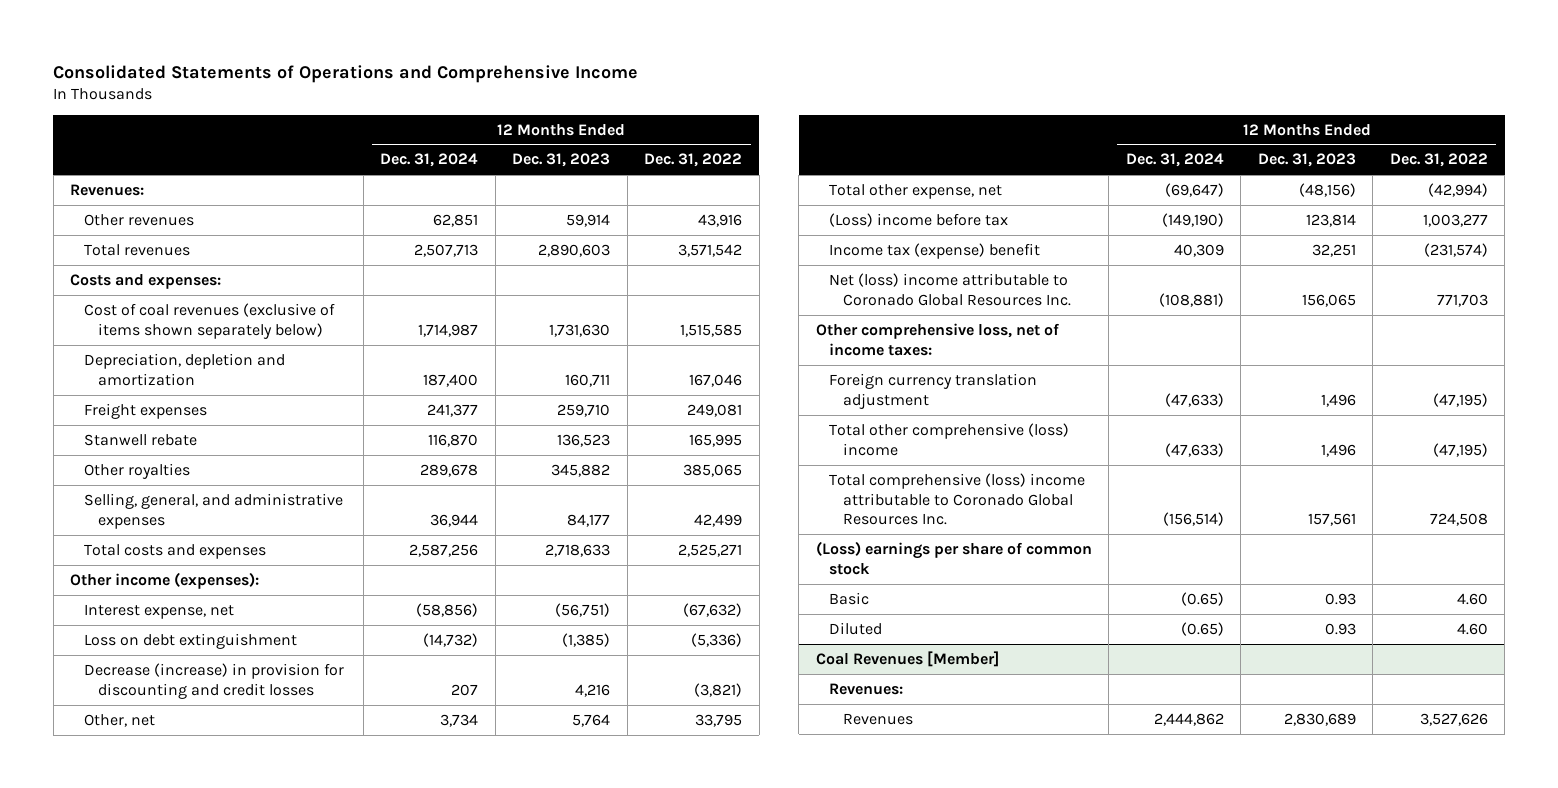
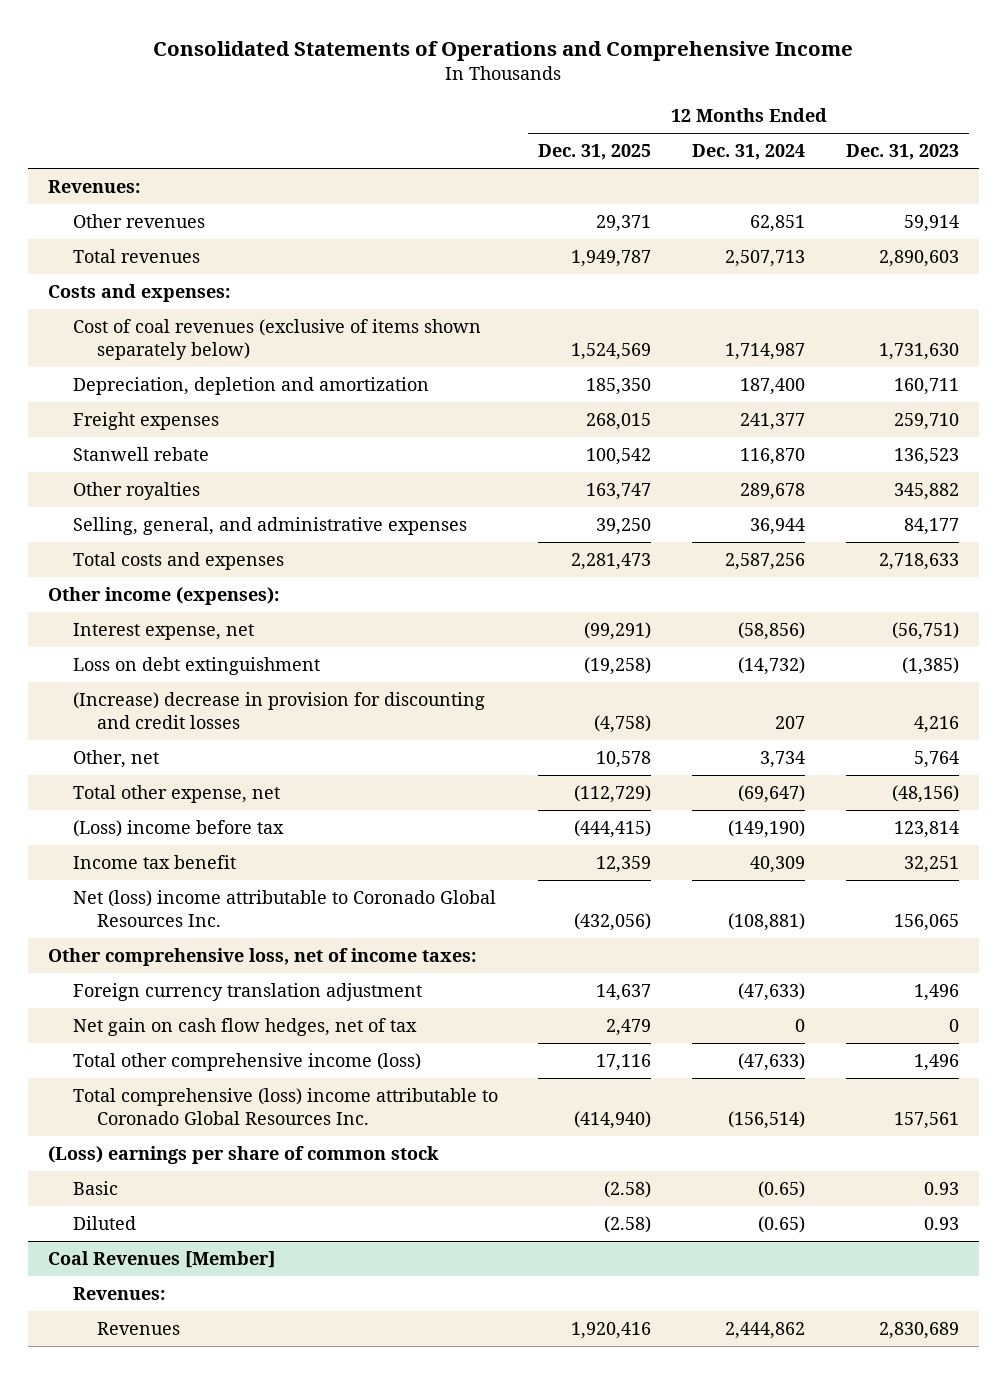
[644,153,743,168] Dec. 31, 2022 -> none
none -> [538,144,652,161] Dec. 31, 2025
[83,662,344,699] Decrease (increase) in provision for discounting and credit losses -> [72,691,485,729] (Increase) decrease in provision for discounting and credit losses
[829,242,1041,259] Income tax (expense) benefit -> [72,854,236,869] Income tax benefit
none -> [72,1017,417,1036] Net gain on cash flow hedges, net of tax
[829,422,1070,456] Total other comprehensive (loss) income -> [72,1052,421,1071] Total other comprehensive income (loss)

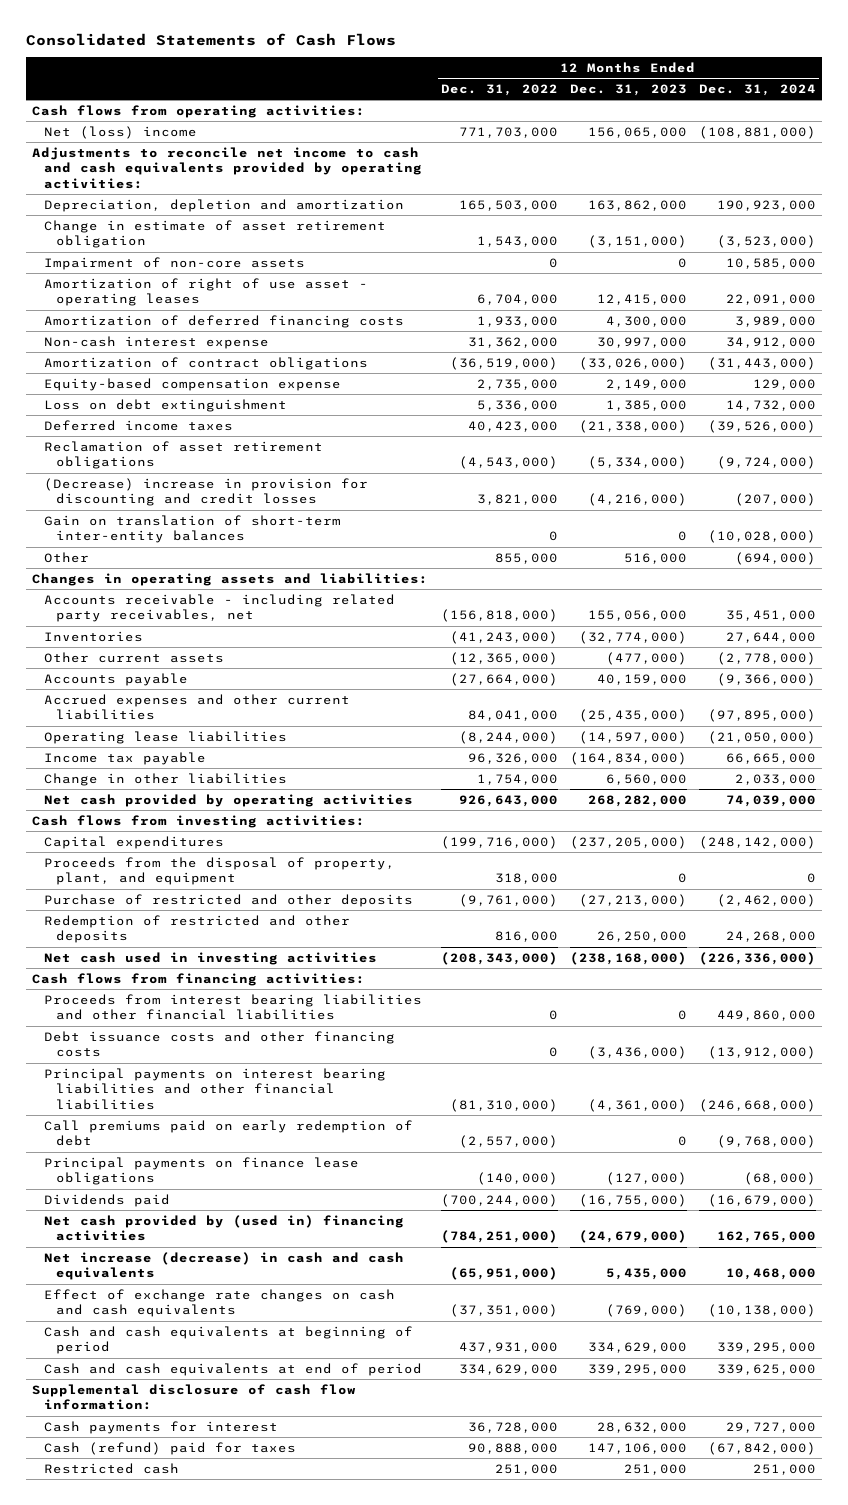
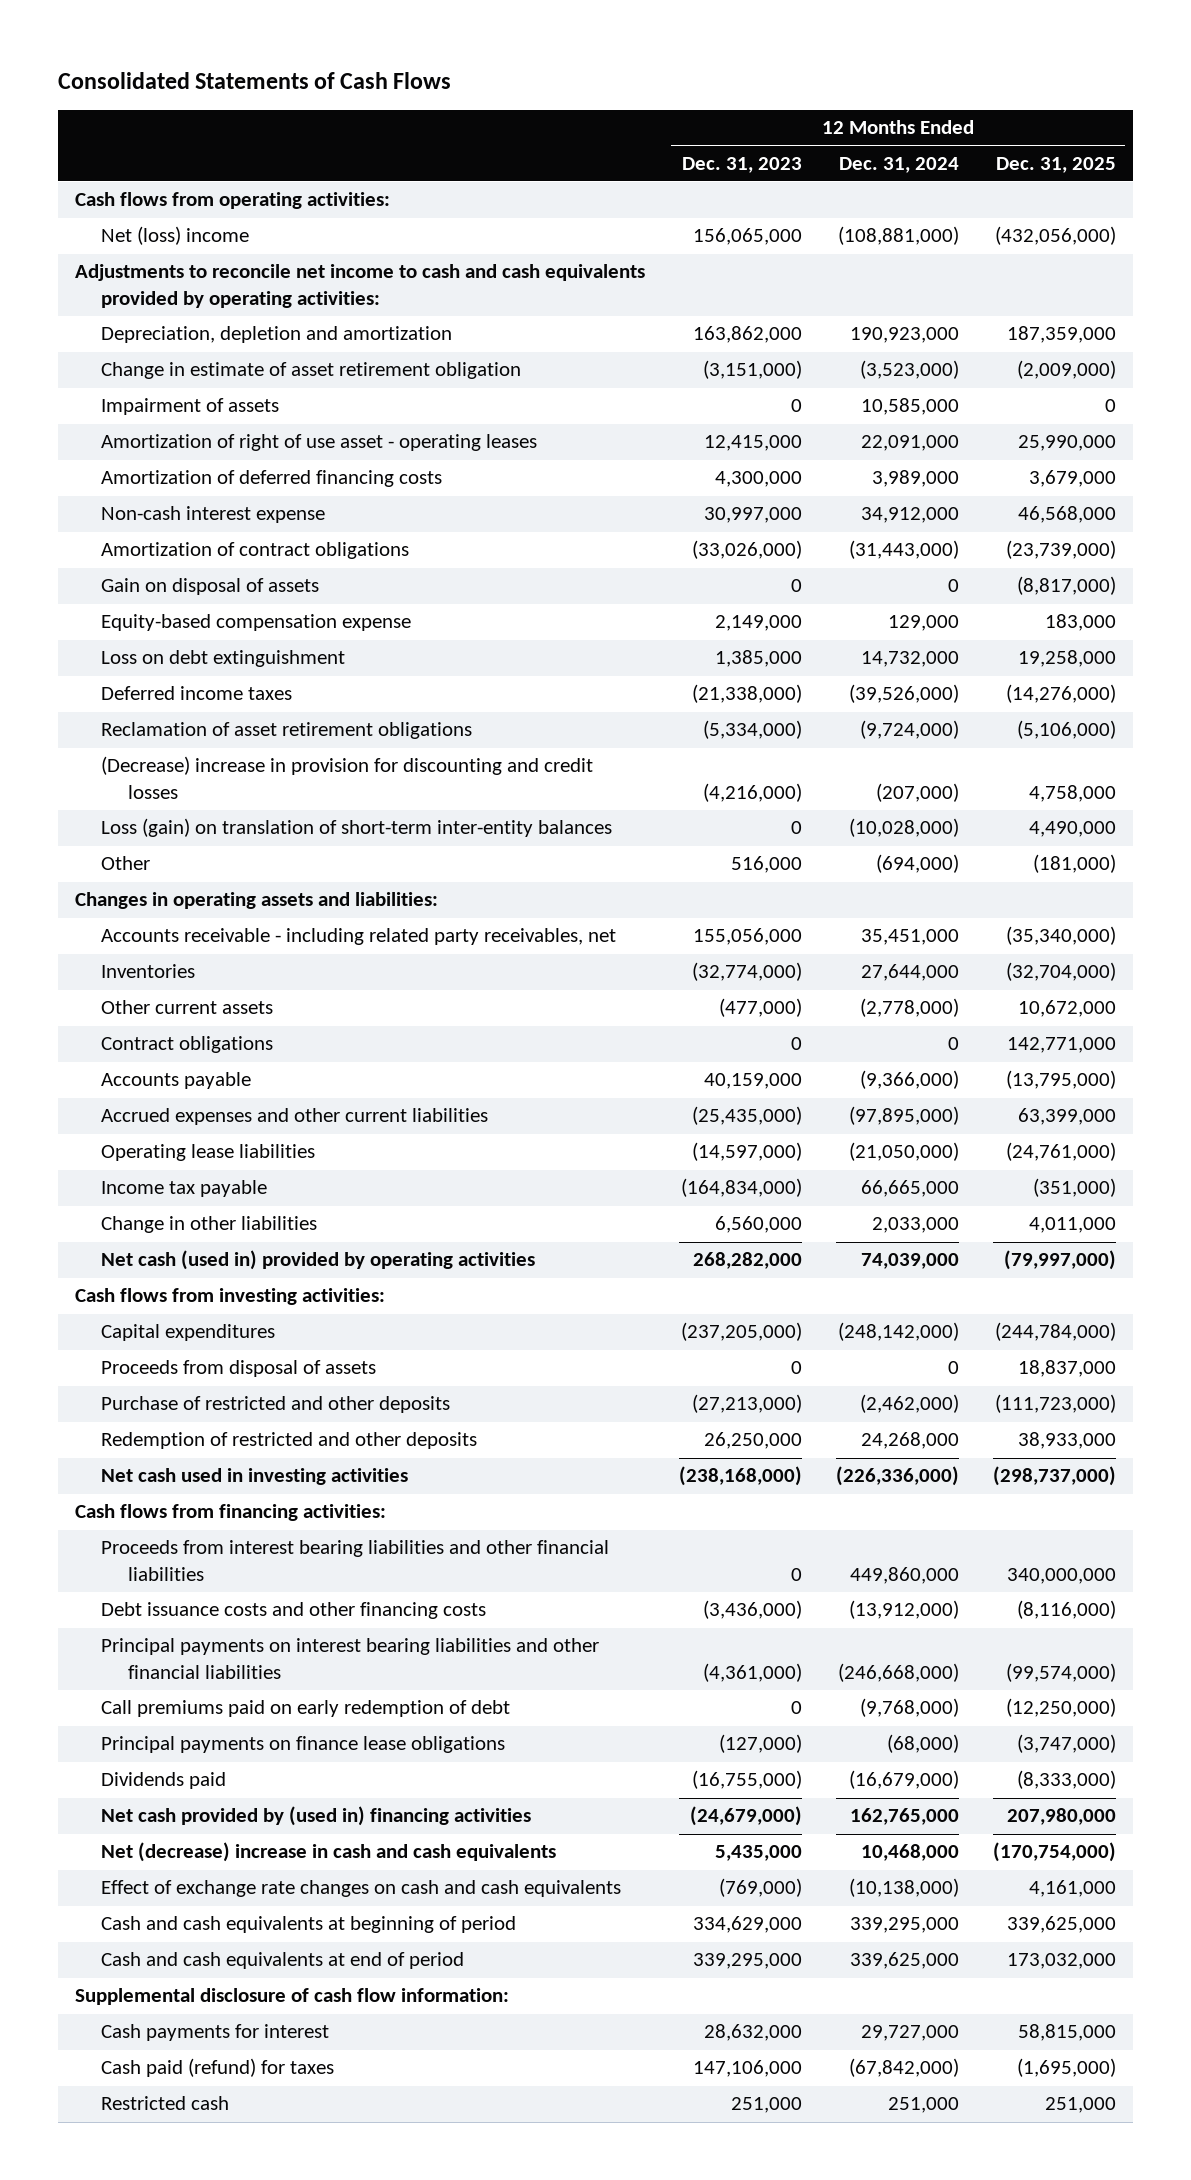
[440,83,558,96] Dec. 31, 2022 -> none
none -> [996,156,1117,173] Dec. 31, 2025
[44,256,306,270] Impairment of non-core assets -> [101,398,280,416] Impairment of assets
none -> [101,578,320,596] Gain on disposal of assets
[44,514,342,544] Gain on translation of short-term inter-entity balances -> [101,818,613,838] Loss (gain) on translation of short-term inter-entity balances
none -> [101,1036,274,1054] Contract obligations
[44,793,414,807] Net cash provided by operating activities -> [101,1250,536,1271] Net cash (used in) provided by operating activities
[44,856,396,886] Proceeds from the disposal of property, plant, and equipment -> [101,1360,377,1378] Proceeds from disposal of assets
[44,1251,405,1281] Net increase (decrease) in cash and cash equivalents -> [101,1842,557,1863] Net (decrease) increase in cash and cash equivalents
[44,1441,297,1455] Cash (refund) paid for taxes -> [101,2058,335,2078] Cash paid (refund) for taxes

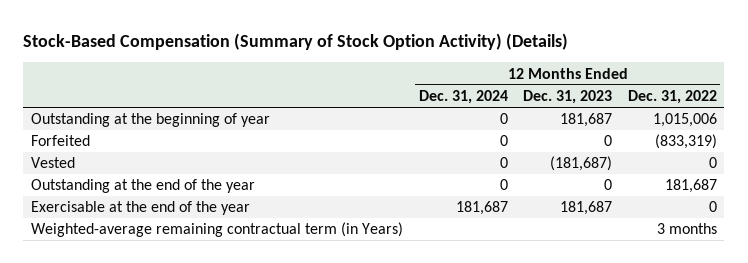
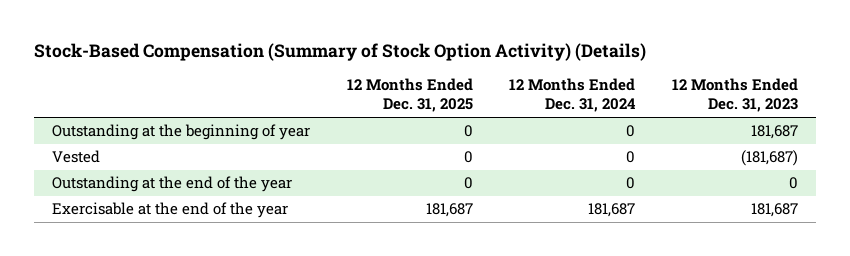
[627,90,717,105] Dec. 31, 2022 -> none
none -> [346,78,473,113] 12 Months Ended Dec. 31, 2025
[31,135,91,147] Forfeited -> none
[31,222,404,238] Weighted-average remaining contractual term (in Years) -> none

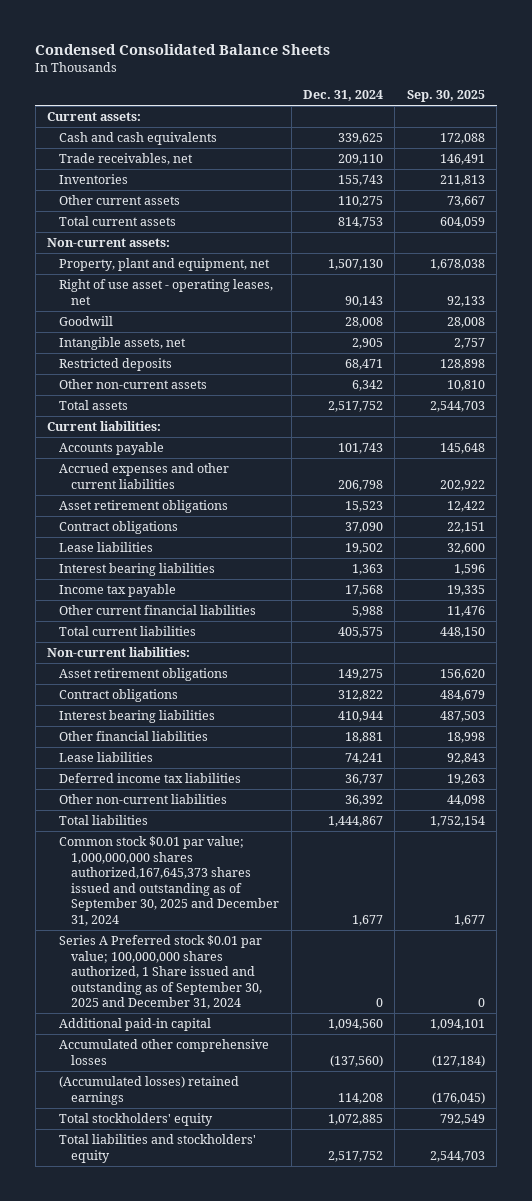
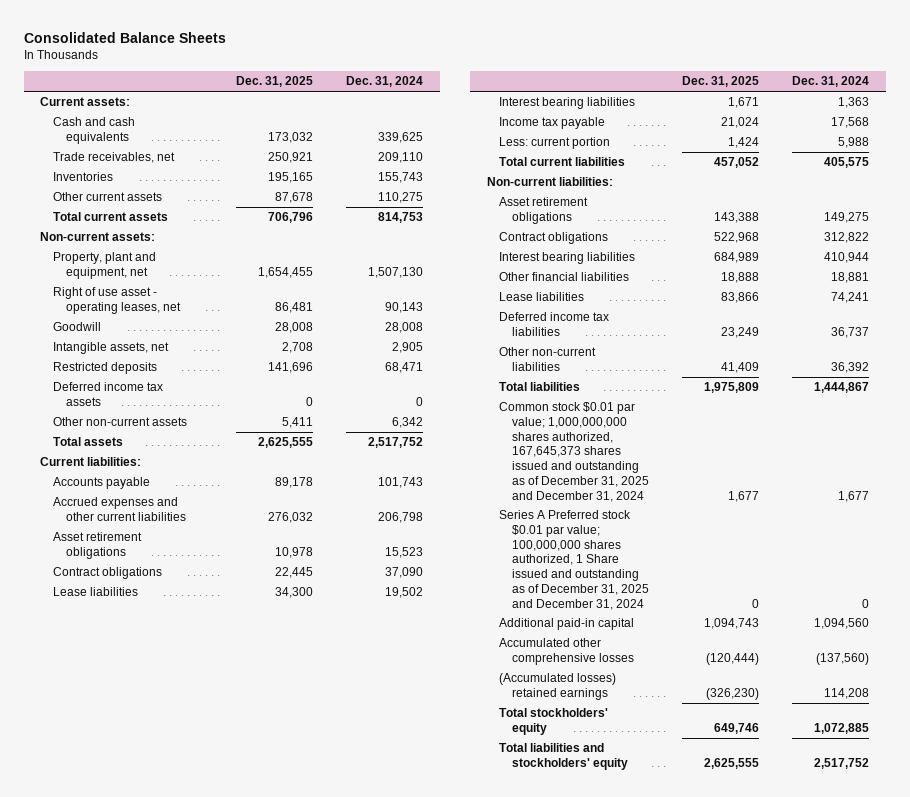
[35,43,331,55] Condensed Consolidated Balance Sheets -> [23,31,226,43] Consolidated Balance Sheets
[406,90,485,103] Sep. 30, 2025 -> none
none -> [236,76,314,88] Dec. 31, 2025
none -> [53,382,164,406] Deferred income tax assets
[59,605,257,616] Other current financial liabilities -> [499,137,611,150] Less: current portion
[59,836,280,926] Common stock $0.01 par value; 1,000,000,000 shares authorized,167,645,373 shares issued and outstanding as of September 30, 2025 and December 31, 2024 -> [499,402,650,502] Common stock $0.01 par value; 1,000,000,000 shares authorized, 167,645,373 shares issued and outstanding as of December 31, 2025 and December 31, 2024
[59,935,263,1010] Series A Preferred stock $0.01 par value; 100,000,000 shares authorized, 1 Share issued and outstanding as of September 30, 2025 and December 31, 2024 -> [499,510,650,610] Series A Preferred stock $0.01 par value; 100,000,000 shares authorized, 1 Share issued and outstanding as of December 31, 2025 and December 31, 2024

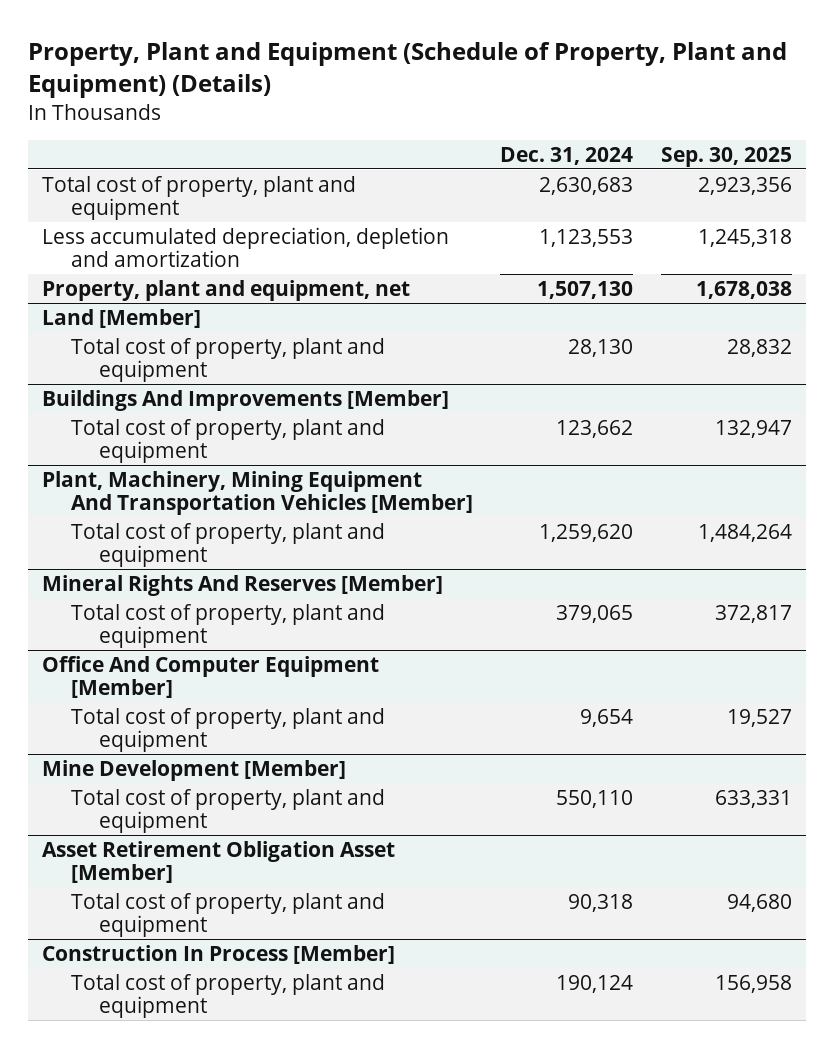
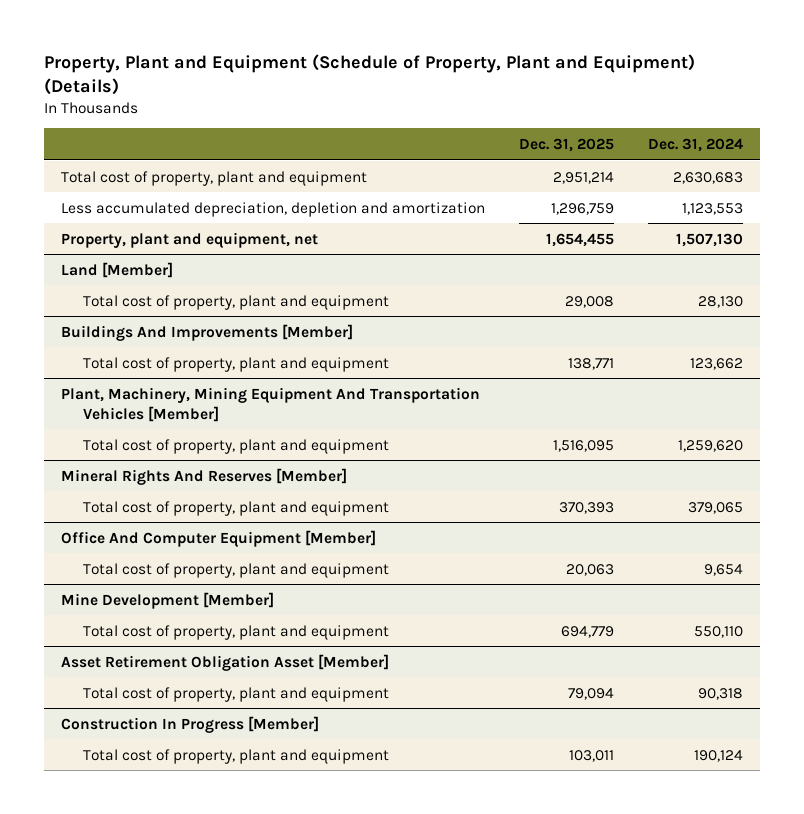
[660,146,792,167] Sep. 30, 2025 -> none
none -> [518,138,614,153] Dec. 31, 2025
[42,944,396,964] Construction In Process [Member] -> [60,715,319,733] Construction In Progress [Member]

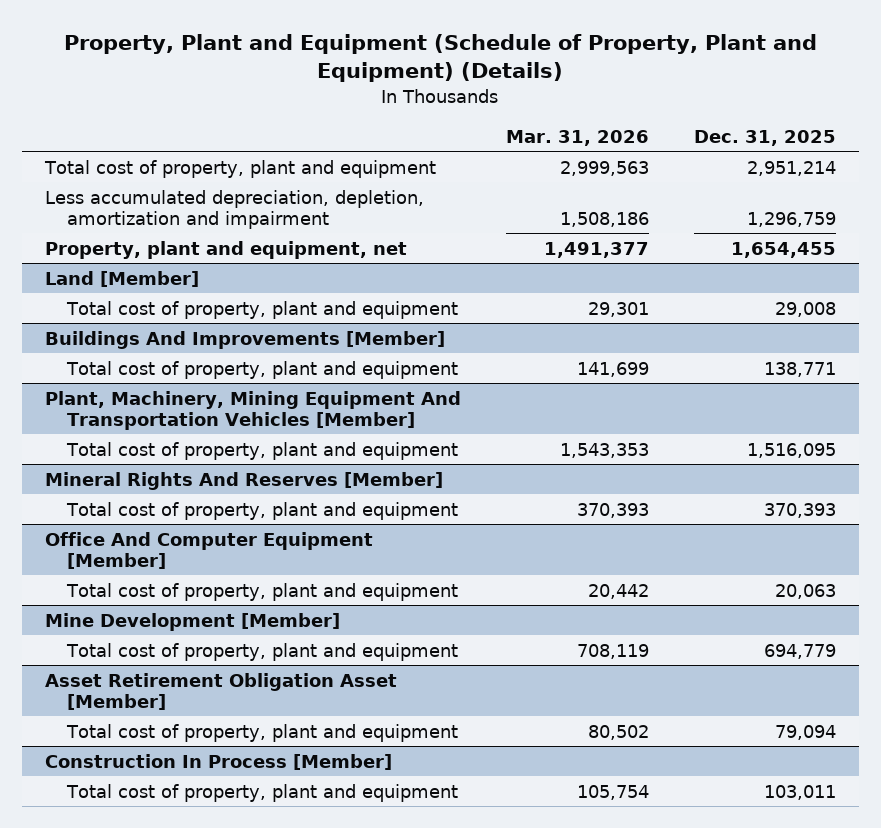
[648,138,744,153] Dec. 31, 2024 -> none
none -> [505,129,649,146] Mar. 31, 2026
[60,201,485,217] Less accumulated depreciation, depletion and amortization -> [44,189,424,229] Less accumulated depreciation, depletion, amortization and impairment
[60,715,319,733] Construction In Progress [Member] -> [44,753,392,770] Construction In Process [Member]

